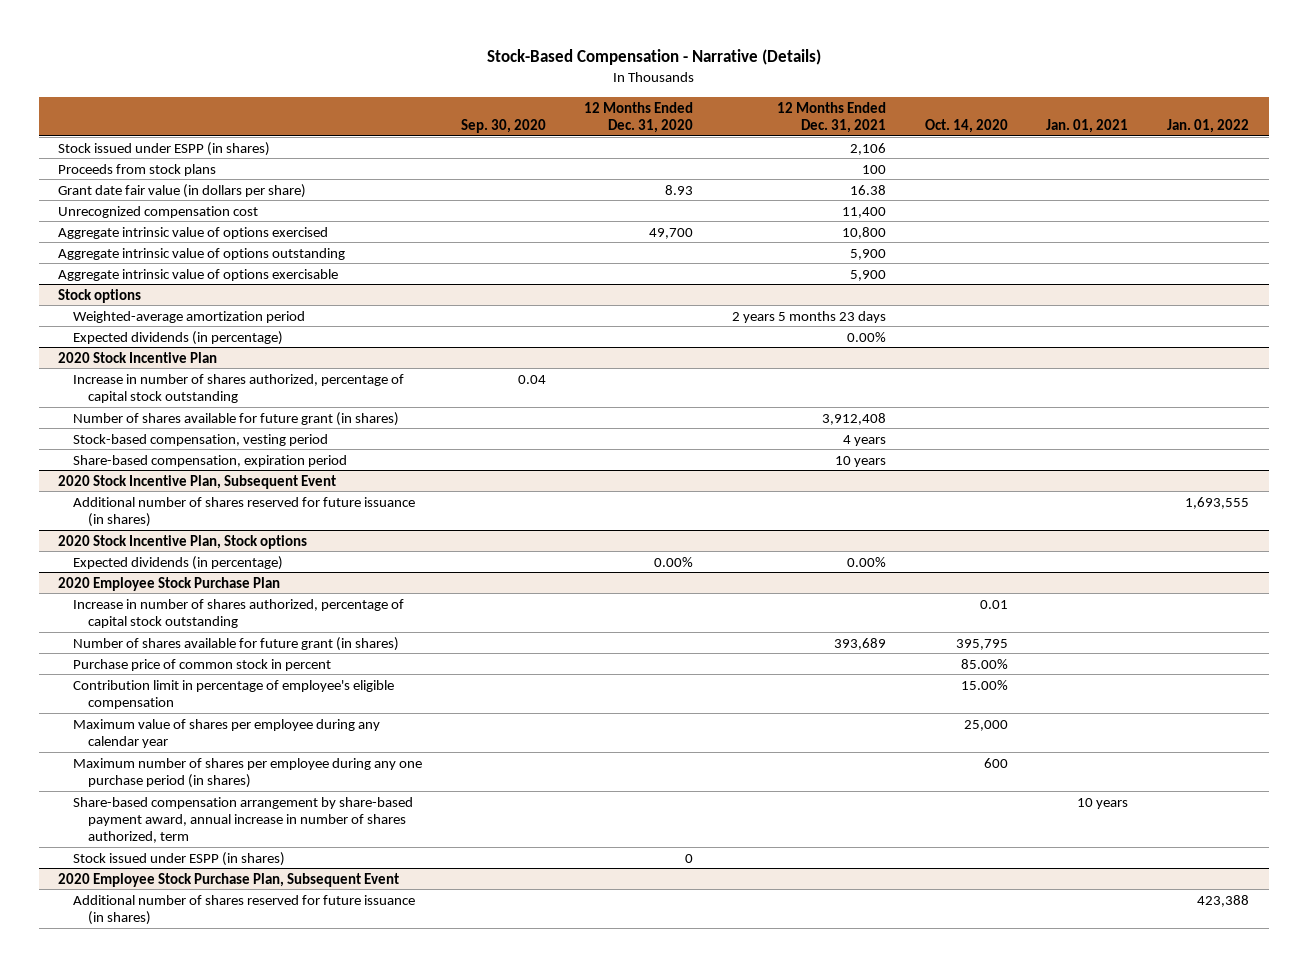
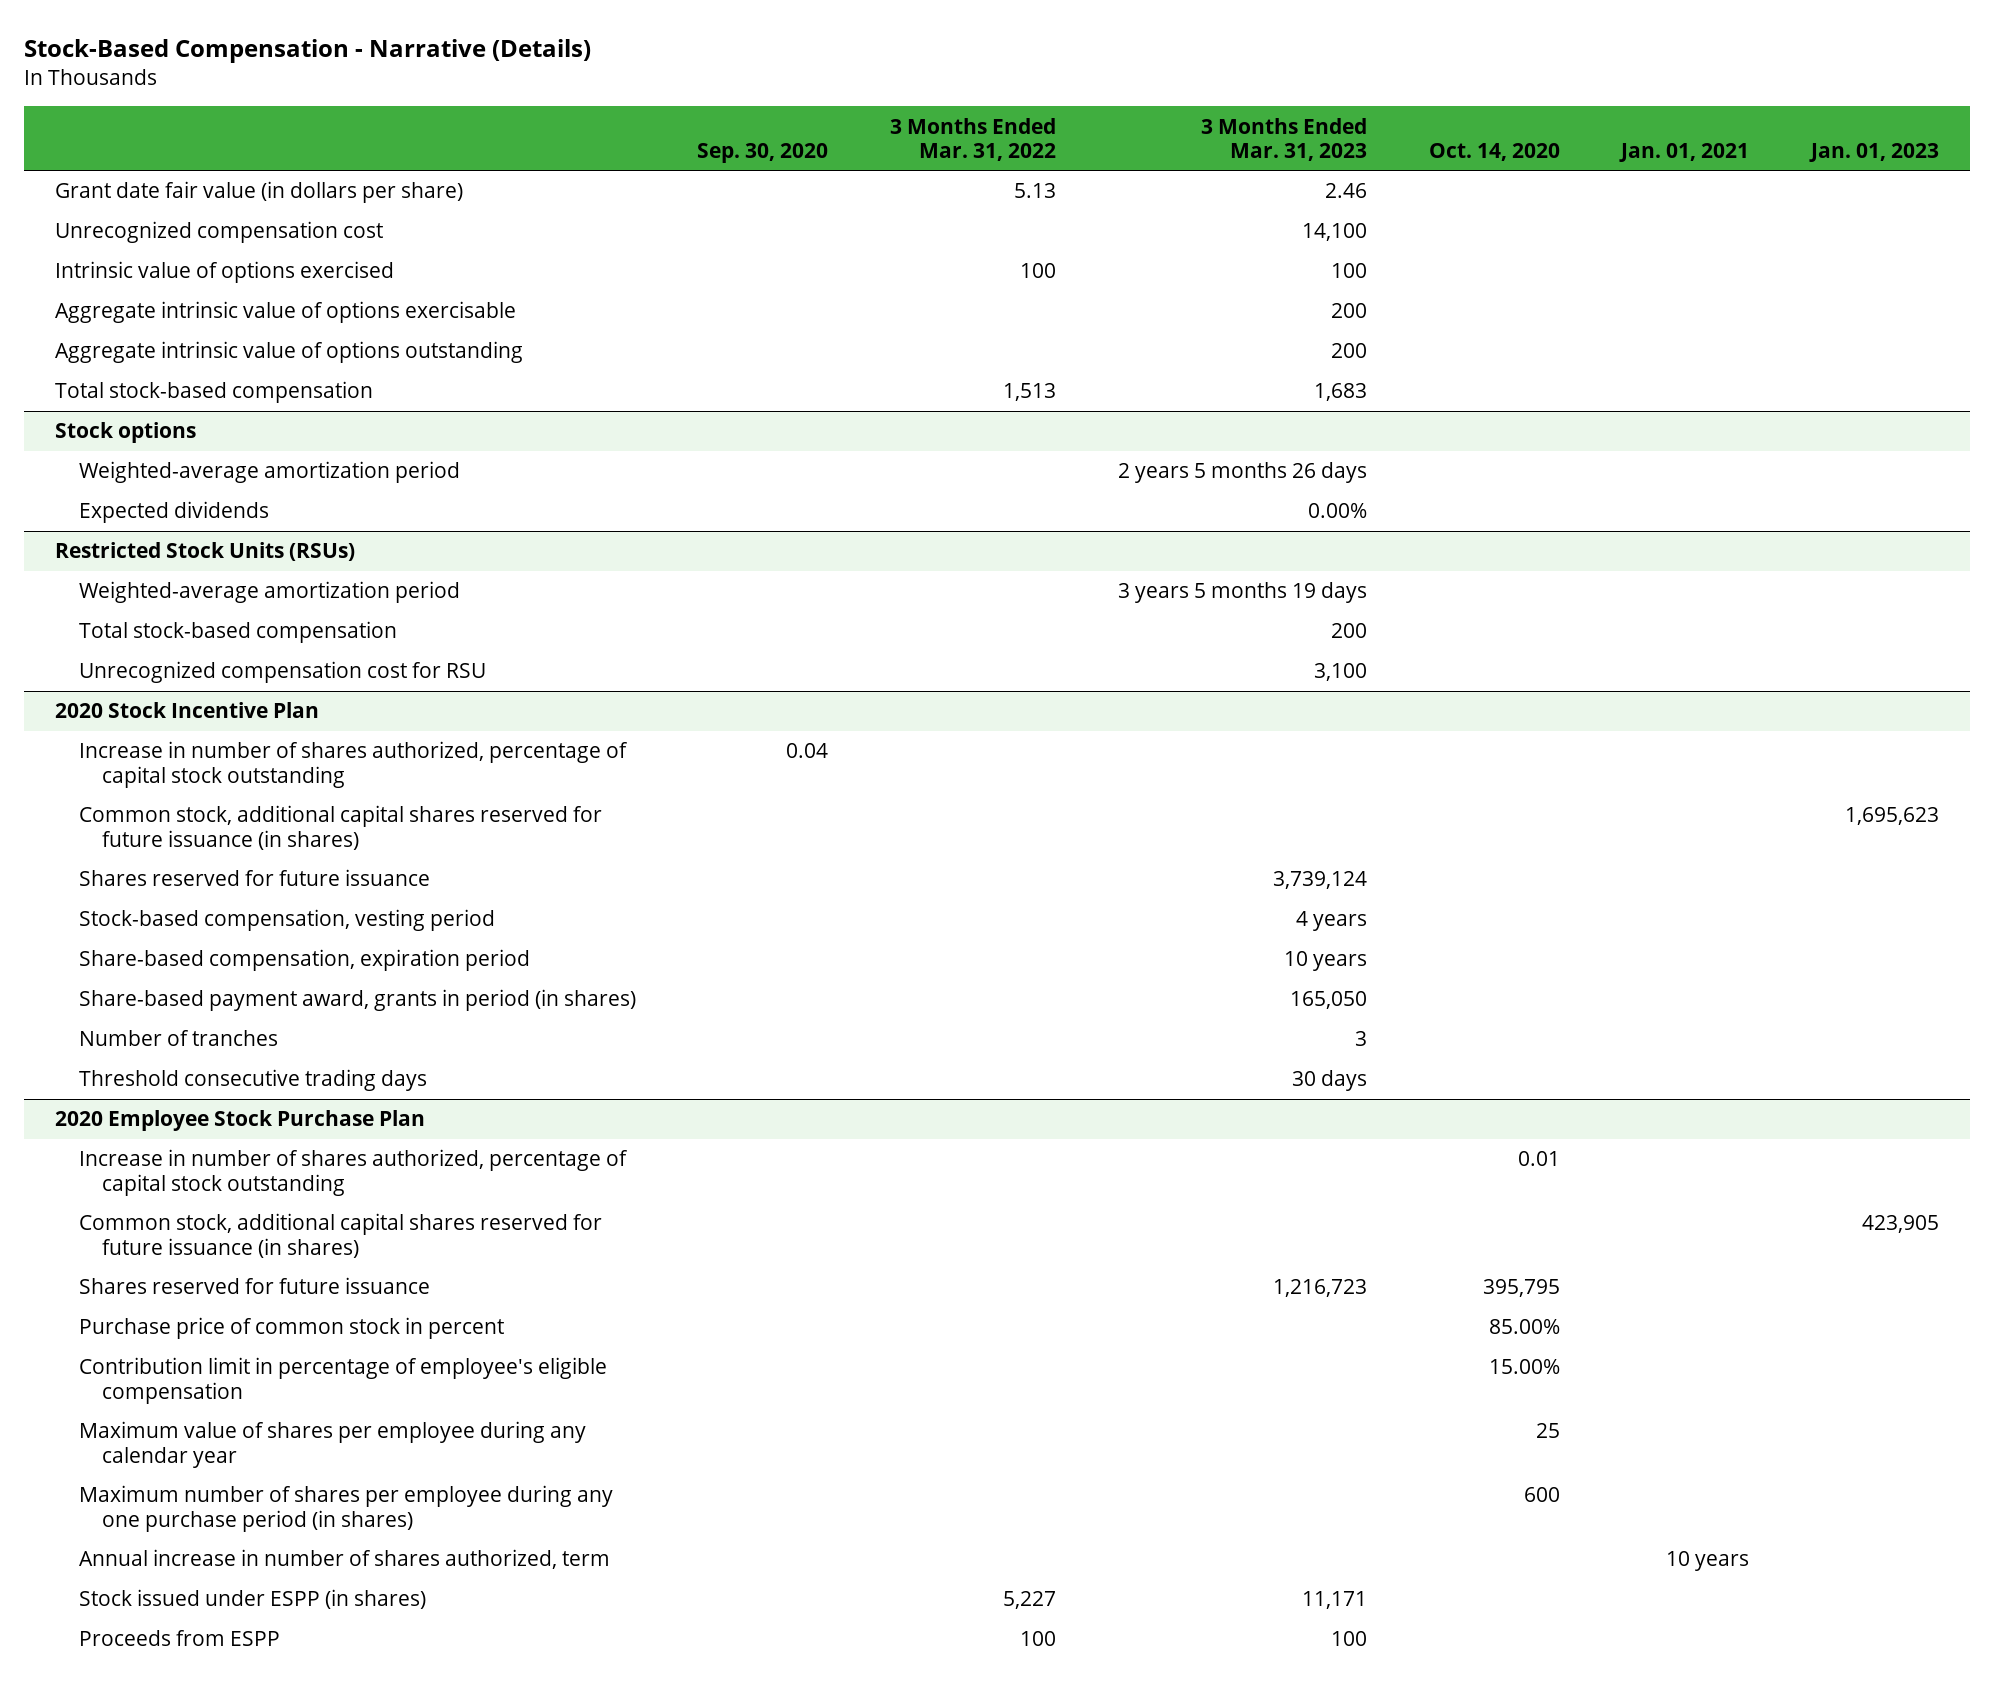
[584,101,694,133] 12 Months Ended Dec. 31, 2020 -> none
[777,101,887,133] 12 Months Ended Dec. 31, 2021 -> none
[1167,118,1250,133] Jan. 01, 2022 -> none
none -> [890,117,1057,161] 3 Months Ended Mar. 31, 2022
none -> [1200,117,1367,161] 3 Months Ended Mar. 31, 2023
none -> [1809,142,1940,162] Jan. 01, 2023
[58,141,271,156] Stock issued under ESPP (in shares) -> none
[58,163,217,176] Proceeds from stock plans -> none
[58,226,329,239] Aggregate intrinsic value of options exercised -> [54,261,394,284] Intrinsic value of options exercised
[58,247,346,260] Aggregate intrinsic value of options outstanding -> [54,341,523,364] Aggregate intrinsic value of options outstanding
none -> [54,381,373,404] Total stock-based compensation
[73,330,284,345] Expected dividends (in percentage) -> [78,501,269,524] Expected dividends
none -> [54,542,355,562] Restricted Stock Units (RSUs)
none -> [78,581,460,604] Weighted-average amortization period
none -> [78,621,397,644] Total stock-based compensation
none -> [78,661,486,684] Unrecognized compensation cost for RSU
none -> [78,805,602,850] Common stock, additional capital shares reserved for future issuance (in shares)
[73,411,400,426] Number of shares available for future grant (in shares) -> [78,869,430,887] Shares reserved for future issuance
[58,474,337,489] 2020 Stock Incentive Plan, Subsequent Event -> none
[73,496,416,527] Additional number of shares reserved for future issuance (in shares) -> none
[58,534,308,549] 2020 Stock Incentive Plan, Stock options -> none
[73,555,284,570] Expected dividends (in percentage) -> none
none -> [78,989,636,1012] Share-based payment award, grants in period (in shares)
none -> [78,1030,278,1047] Number of tranches
none -> [78,1069,427,1092] Threshold consecutive trading days
none -> [78,1213,602,1258] Common stock, additional capital shares reserved for future issuance (in shares)
[73,636,400,651] Number of shares available for future grant (in shares) -> [78,1277,430,1295] Shares reserved for future issuance
[963,719,1008,731] 25,000 -> [1535,1423,1560,1439] 25
[73,796,414,844] Share-based compensation arrangement by share-based payment award, annual increase in number of shares authorized, term -> [78,1549,610,1570] Annual increase in number of shares authorized, term
[58,872,400,887] 2020 Employee Stock Purchase Plan, Subsequent Event -> none
[73,894,416,925] Additional number of shares reserved for future issuance (in shares) -> none
none -> [78,1630,280,1647] Proceeds from ESPP

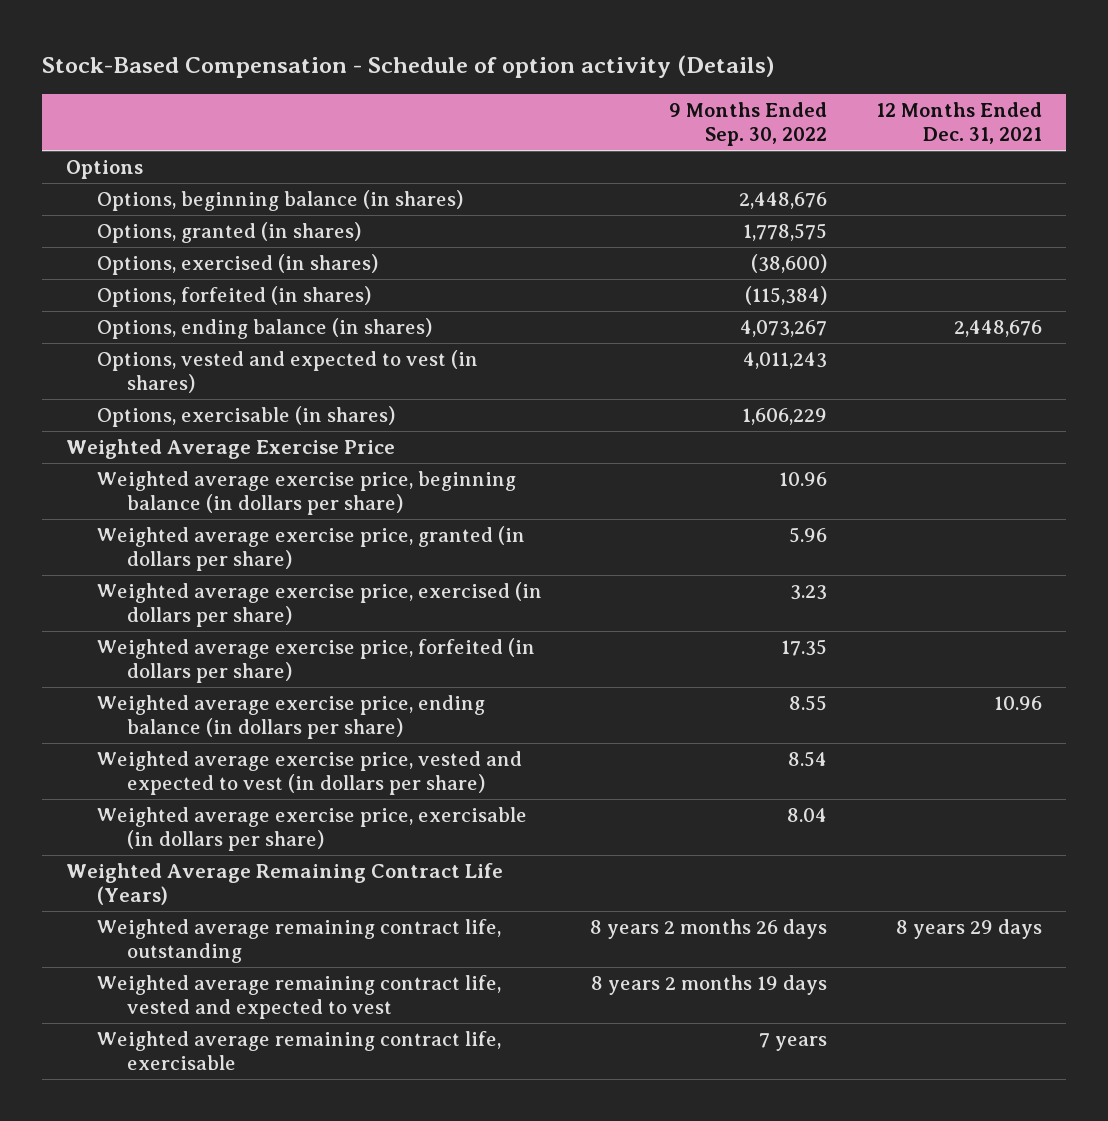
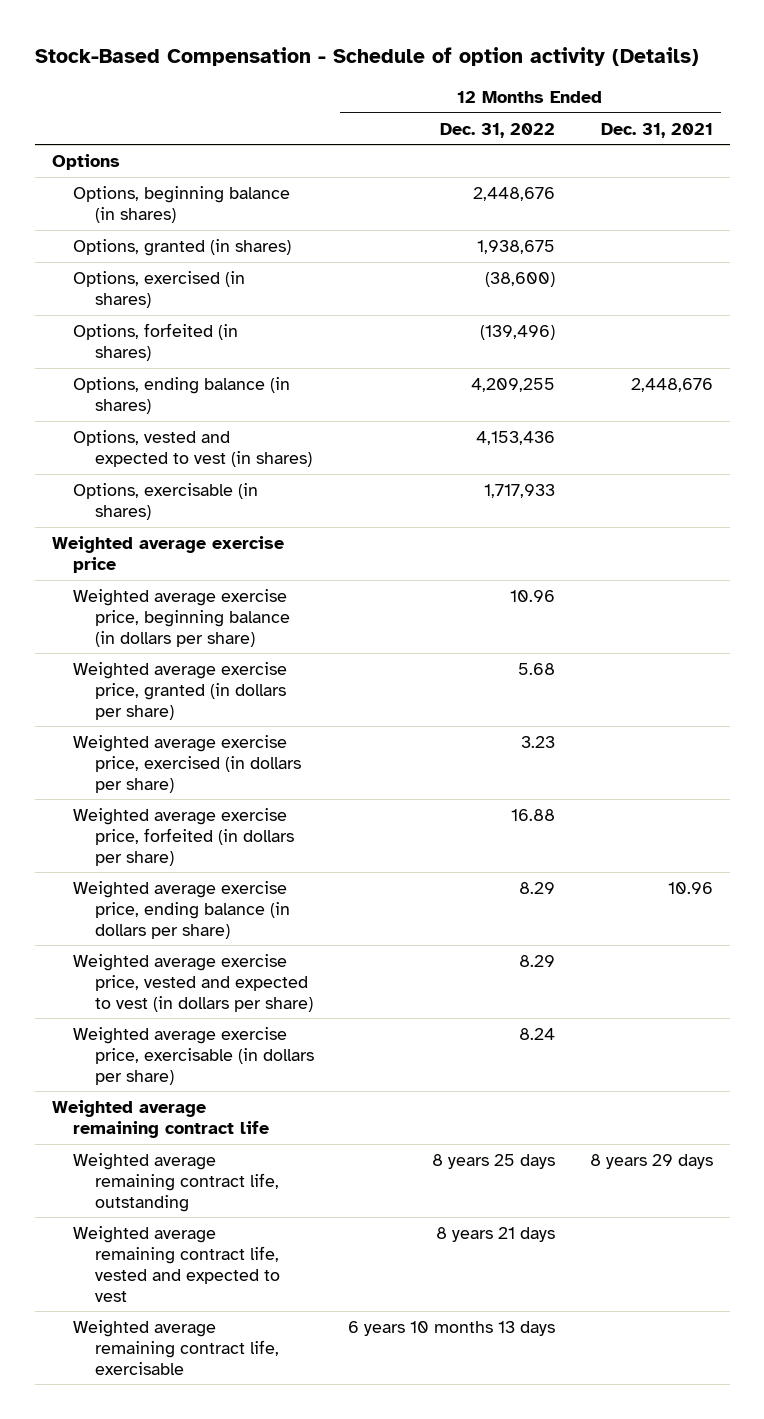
[669,102,828,147] 9 Months Ended Sep. 30, 2022 -> none
none -> [440,122,556,138] Dec. 31, 2022
[66,439,396,460] Weighted Average Exercise Price -> [51,536,284,573] Weighted average exercise price
[66,863,504,906] Weighted Average Remaining Contract Life (Years) -> [51,1100,270,1138] Weighted average remaining contract life

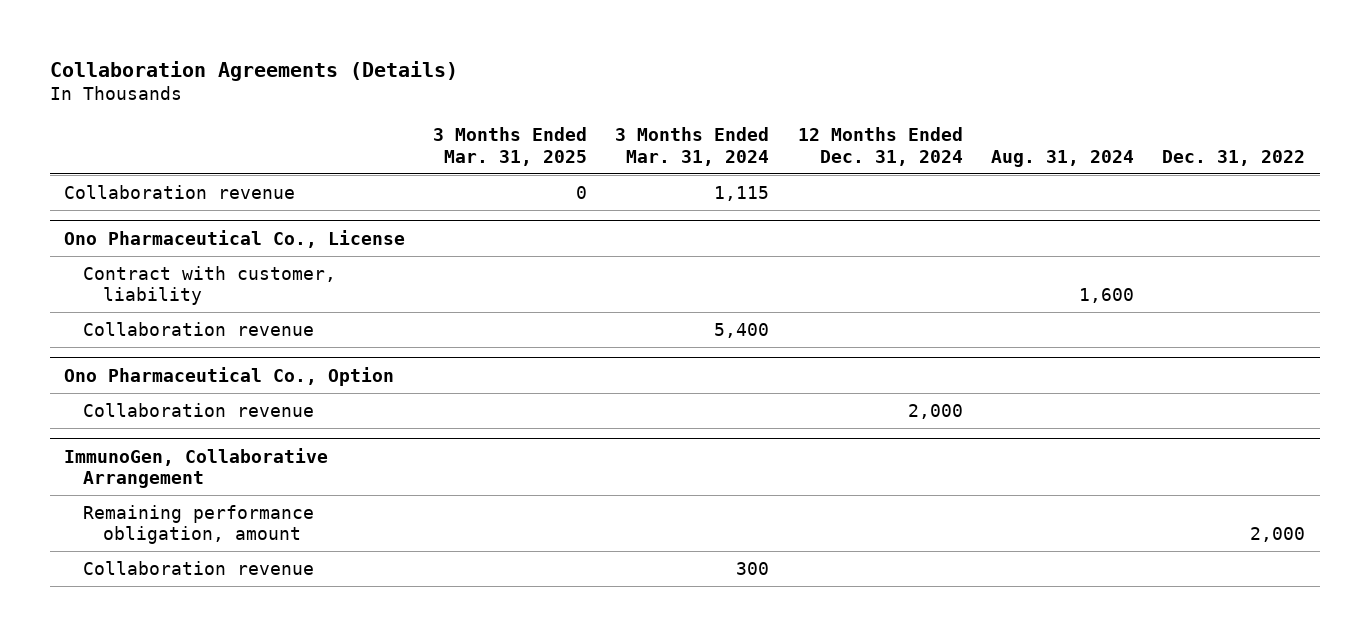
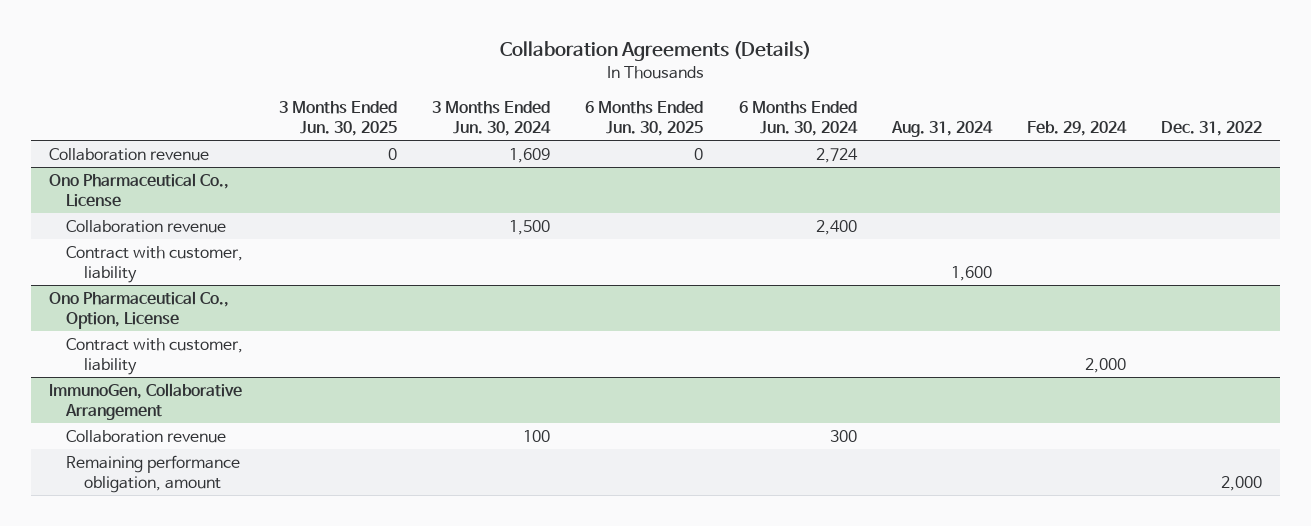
[433,127,588,166] 3 Months Ended Mar. 31, 2025 -> none
[615,127,770,166] 3 Months Ended Mar. 31, 2024 -> none
[797,127,963,166] 12 Months Ended Dec. 31, 2024 -> none
none -> [278,100,397,137] 3 Months Ended Jun. 30, 2025
none -> [431,100,551,137] 3 Months Ended Jun. 30, 2024
none -> [585,100,704,137] 6 Months Ended Jun. 30, 2025
none -> [738,100,858,137] 6 Months Ended Jun. 30, 2024
none -> [1027,121,1128,137] Feb. 29, 2024
[83,402,315,417] Collaboration revenue -> none
[83,265,337,306] Contract with customer, liability -> [66,245,244,284] Contract with customer, liability
[63,366,394,386] Ono Pharmaceutical Co., Option -> [48,290,229,330] Ono Pharmaceutical Co., Option, License
none -> [66,337,244,376] Contract with customer, liability
[83,504,315,545] Remaining performance obligation, amount -> [66,454,241,494] Remaining performance obligation, amount

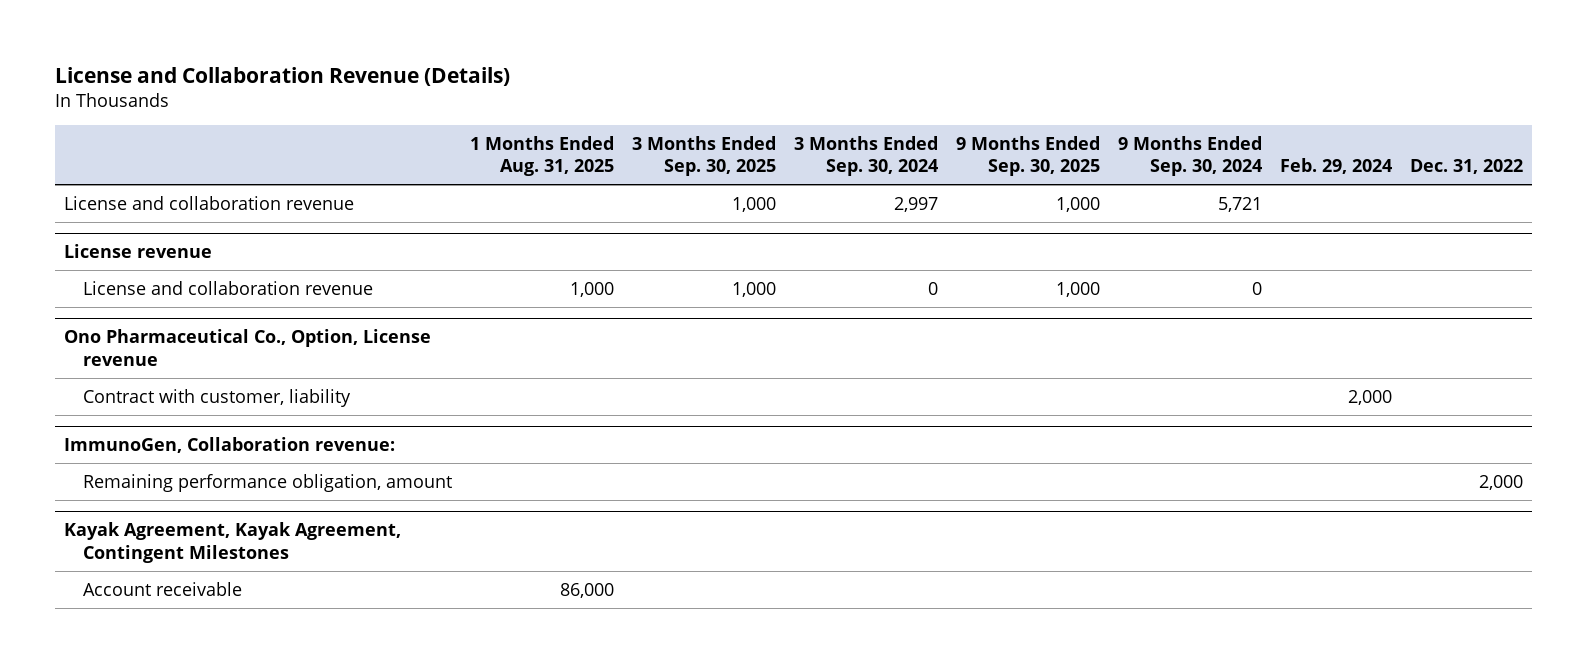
[499,41,811,62] Collaboration Agreements (Details) -> [55,67,511,87] License and Collaboration Revenue (Details)
[278,100,397,137] 3 Months Ended Jun. 30, 2025 -> none
[431,100,551,137] 3 Months Ended Jun. 30, 2024 -> none
[585,100,704,137] 6 Months Ended Jun. 30, 2025 -> none
[738,100,858,137] 6 Months Ended Jun. 30, 2024 -> none
[890,121,993,138] Aug. 31, 2024 -> none
none -> [470,135,615,177] 1 Months Ended Aug. 31, 2025
none -> [632,135,777,177] 3 Months Ended Sep. 30, 2025
none -> [794,135,939,177] 3 Months Ended Sep. 30, 2024
none -> [956,135,1101,177] 9 Months Ended Sep. 30, 2025
none -> [1118,135,1263,177] 9 Months Ended Sep. 30, 2024
[48,172,229,208] Ono Pharmaceutical Co., License -> none
[66,219,227,233] Collaboration revenue -> none
[66,245,244,284] Contract with customer, liability -> none
[48,147,209,161] Collaboration revenue -> [64,195,355,210] License and collaboration revenue
none -> [64,243,213,258] License revenue
none -> [83,280,374,295] License and collaboration revenue
[48,290,229,330] Ono Pharmaceutical Co., Option, License -> [64,328,432,366] Ono Pharmaceutical Co., Option, License revenue
[66,429,227,443] Collaboration revenue -> none
[48,382,242,421] ImmunoGen, Collaborative Arrangement -> [64,436,396,453] ImmunoGen, Collaboration revenue:
none -> [64,521,402,563] Kayak Agreement, Kayak Agreement, Contingent Milestones
none -> [83,581,243,596] Account receivable

